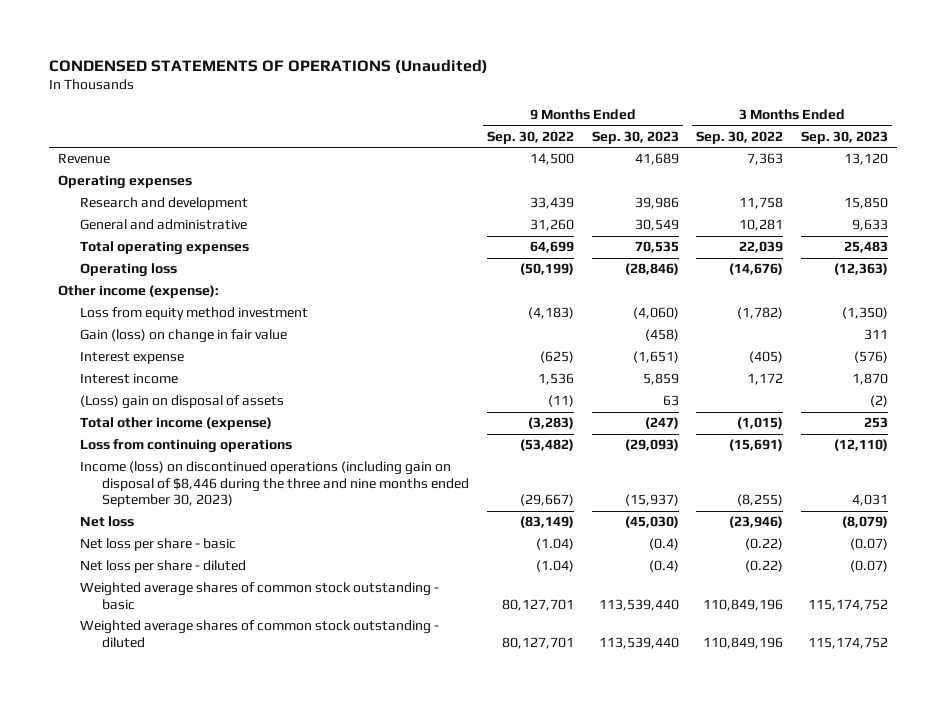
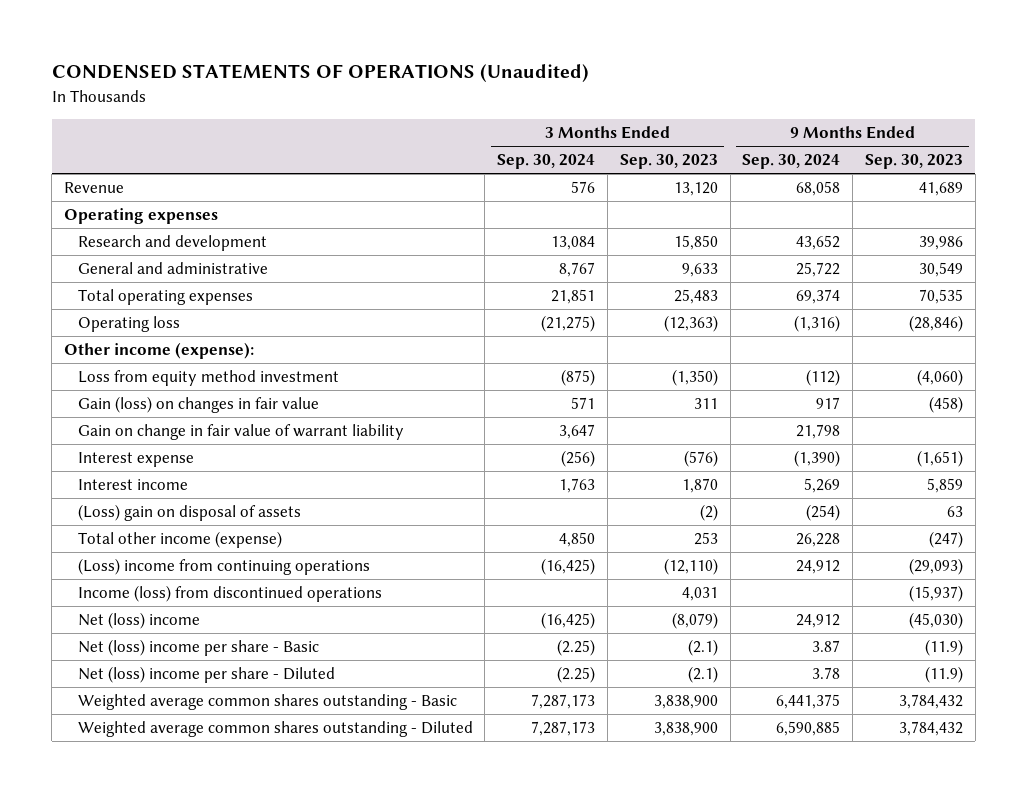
[487,130,575,144] Sep. 30, 2022 -> none
[696,130,784,144] Sep. 30, 2022 -> none
none -> [497,154,596,170] Sep. 30, 2024
none -> [742,154,841,170] Sep. 30, 2024
[80,329,288,344] Gain (loss) on change in fair value -> [77,396,319,414] Gain (loss) on changes in fair value
none -> [77,424,404,441] Gain on change in fair value of warrant liability
[80,439,293,454] Loss from continuing operations -> [77,558,370,576] (Loss) income from continuing operations
[80,461,470,508] Income (loss) on discontinued operations (including gain on disposal of $8,446 during the three and nine months ended September 30, 2023) -> [77,585,382,603] Income (loss) from discontinued operations
[80,516,135,528] Net loss -> [77,612,200,630] Net (loss) income
[80,538,237,552] Net loss per share - basic -> [77,639,319,657] Net (loss) income per share - Basic
[648,538,679,551] (0.4) -> [925,639,964,657] (11.9)
[850,538,889,551] (0.07) -> [687,639,718,657] (2.1)
[80,560,247,574] Net loss per share - diluted -> [77,666,335,684] Net (loss) income per share - Diluted
[648,560,679,573] (0.4) -> [925,666,964,684] (11.9)
[850,560,889,573] (0.07) -> [687,666,718,684] (2.1)
[80,582,440,610] Weighted average shares of common stock outstanding - basic -> [77,694,457,711] Weighted average common shares outstanding - Basic
[598,598,679,611] 113,539,440 -> [899,694,964,710] 3,784,432
[808,598,889,611] 115,174,752 -> [653,695,718,710] 3,838,900
[80,620,440,648] Weighted average shares of common stock outstanding - diluted -> [77,721,473,738] Weighted average common shares outstanding - Diluted
[598,636,679,649] 113,539,440 -> [899,721,964,737] 3,784,432
[808,636,889,649] 115,174,752 -> [653,722,718,737] 3,838,900

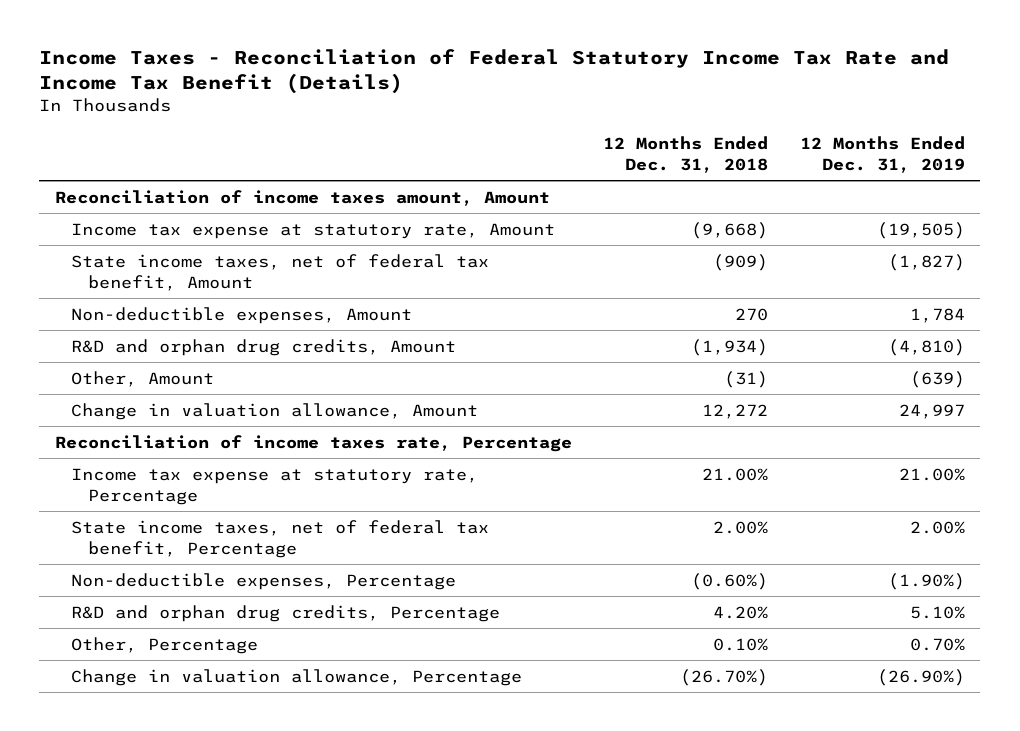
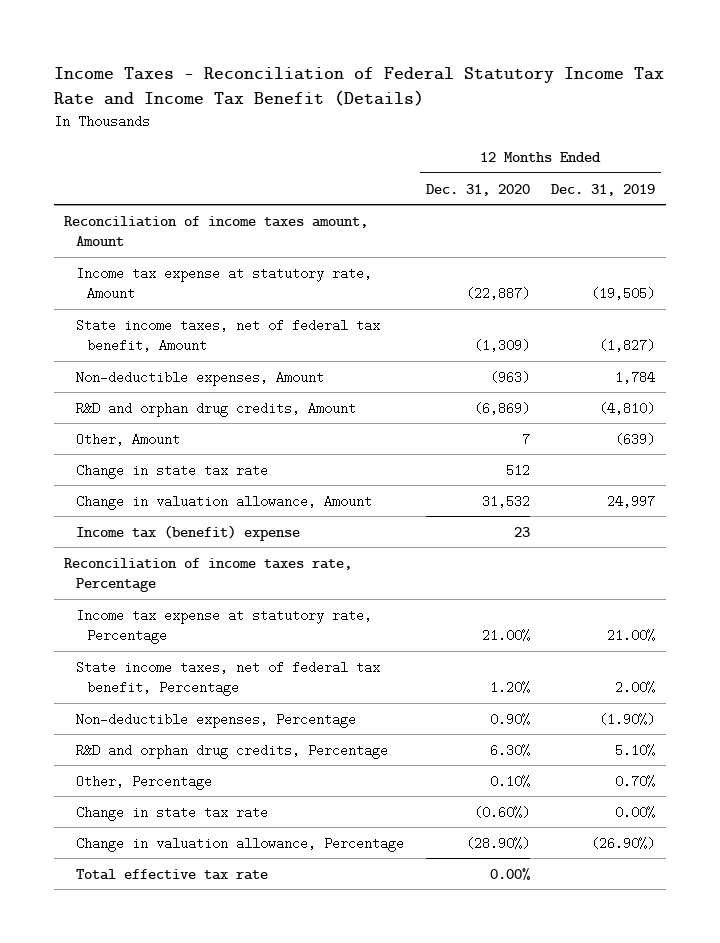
[603,136,769,173] 12 Months Ended Dec. 31, 2018 -> none
none -> [425,183,530,196] Dec. 31, 2020
none -> [75,463,268,479] Change in state tax rate
none -> [75,524,300,541] Income tax (benefit) expense
none -> [75,805,268,821] Change in state tax rate
none -> [75,868,268,880] Total effective tax rate

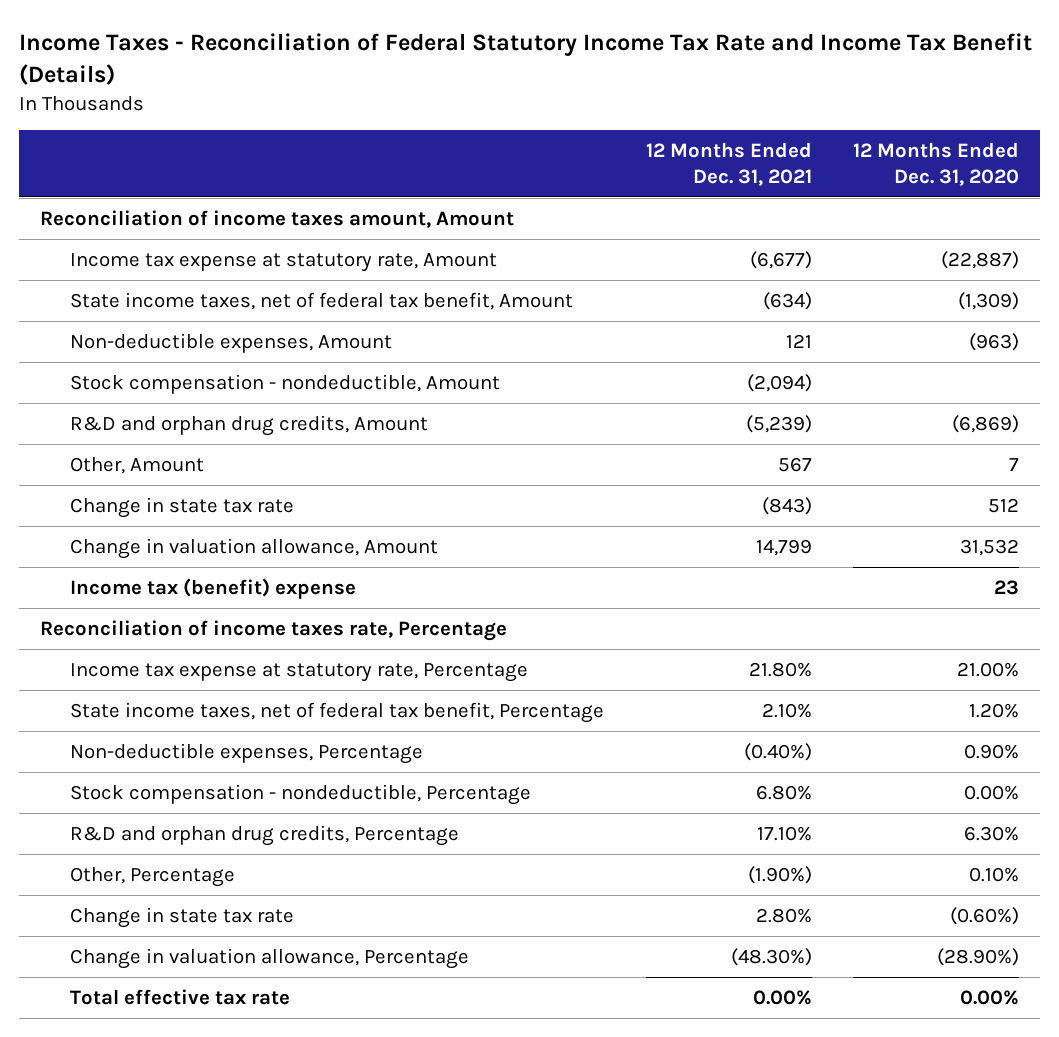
[551,183,656,196] Dec. 31, 2019 -> none
none -> [645,141,812,186] 12 Months Ended Dec. 31, 2021
none -> [69,373,500,394] Stock compensation - nondeductible, Amount
none -> [69,783,531,805] Stock compensation - nondeductible, Percentage

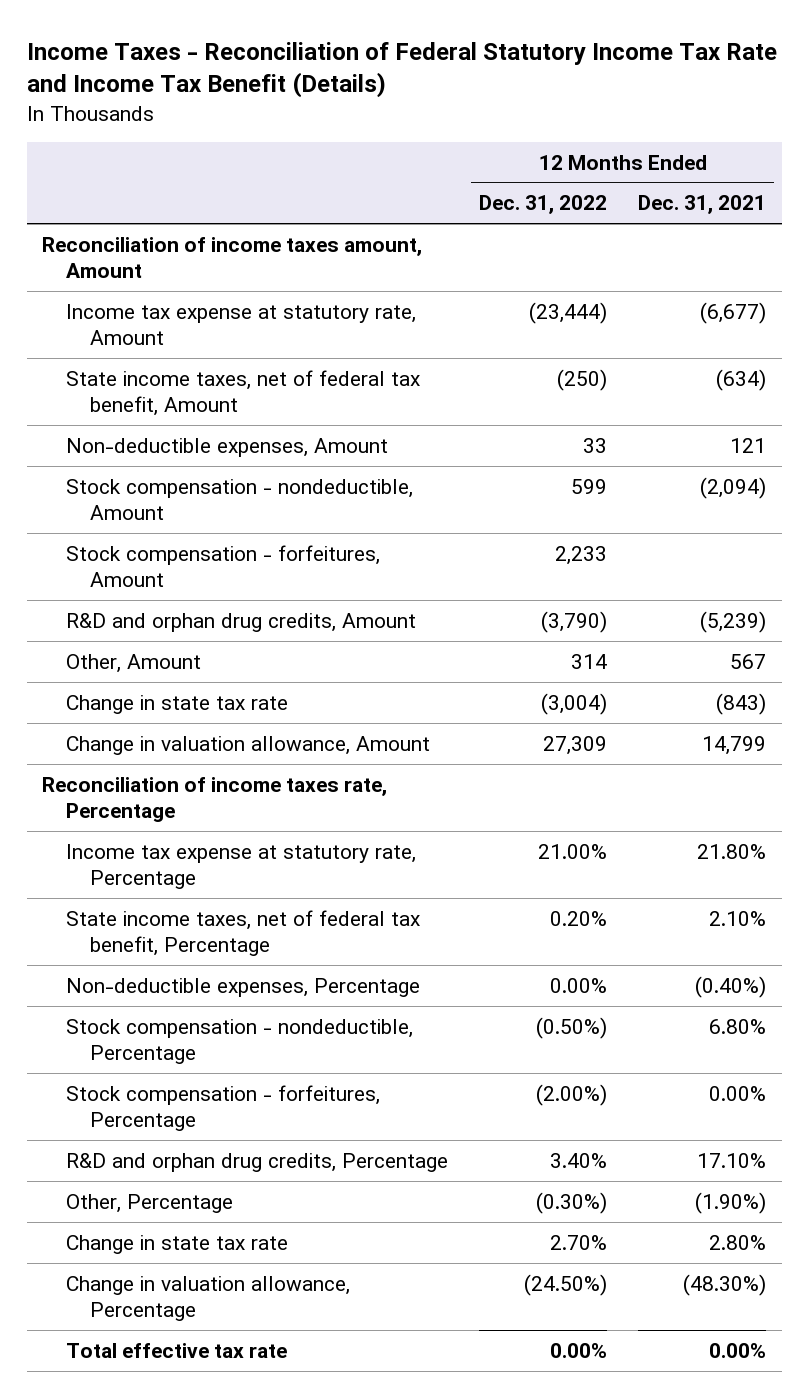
[853,141,1020,186] 12 Months Ended Dec. 31, 2020 -> none
none -> [479,195,608,215] Dec. 31, 2022
none -> [66,544,381,588] Stock compensation - forfeitures, Amount
[69,577,356,599] Income tax (benefit) expense -> none
none -> [66,1084,381,1132] Stock compensation - forfeitures, Percentage

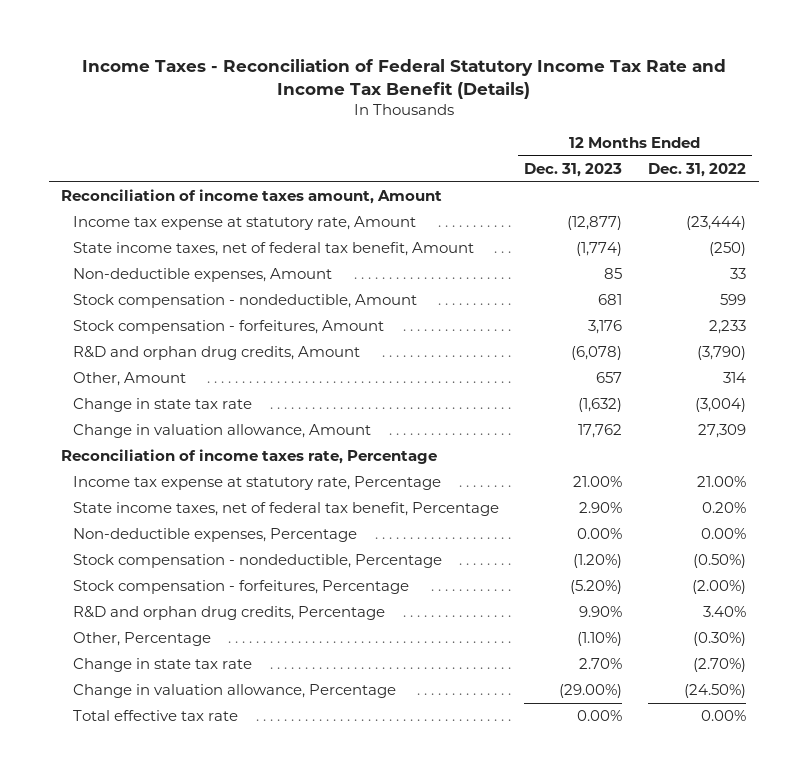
[638,195,767,215] Dec. 31, 2021 -> none
none -> [524,162,623,177] Dec. 31, 2023
[550,1234,608,1250] 2.70% -> [692,658,746,673] (2.70%)

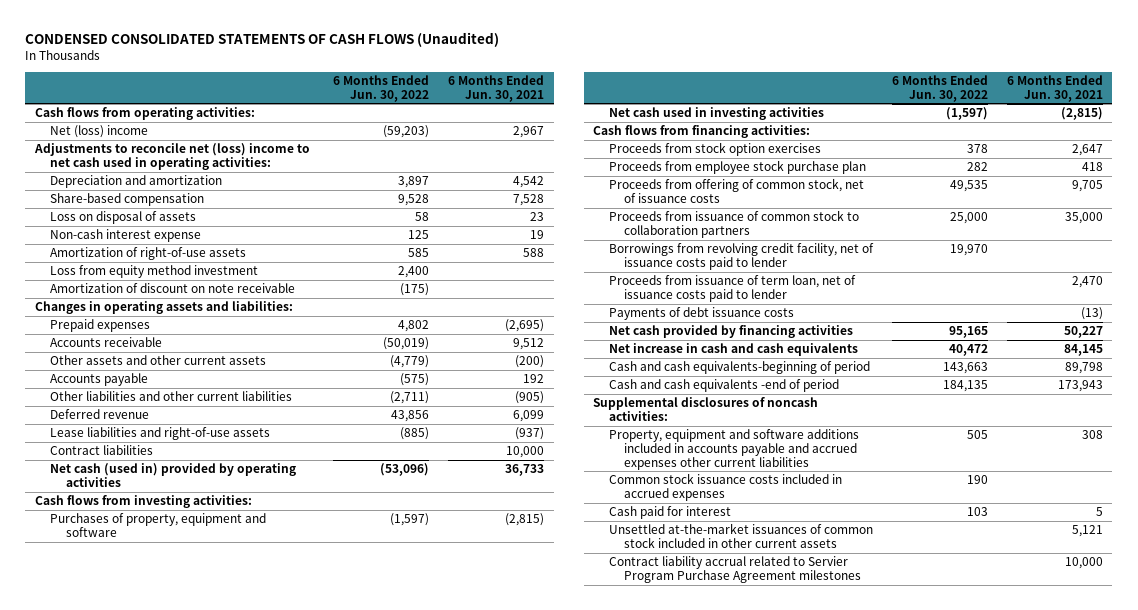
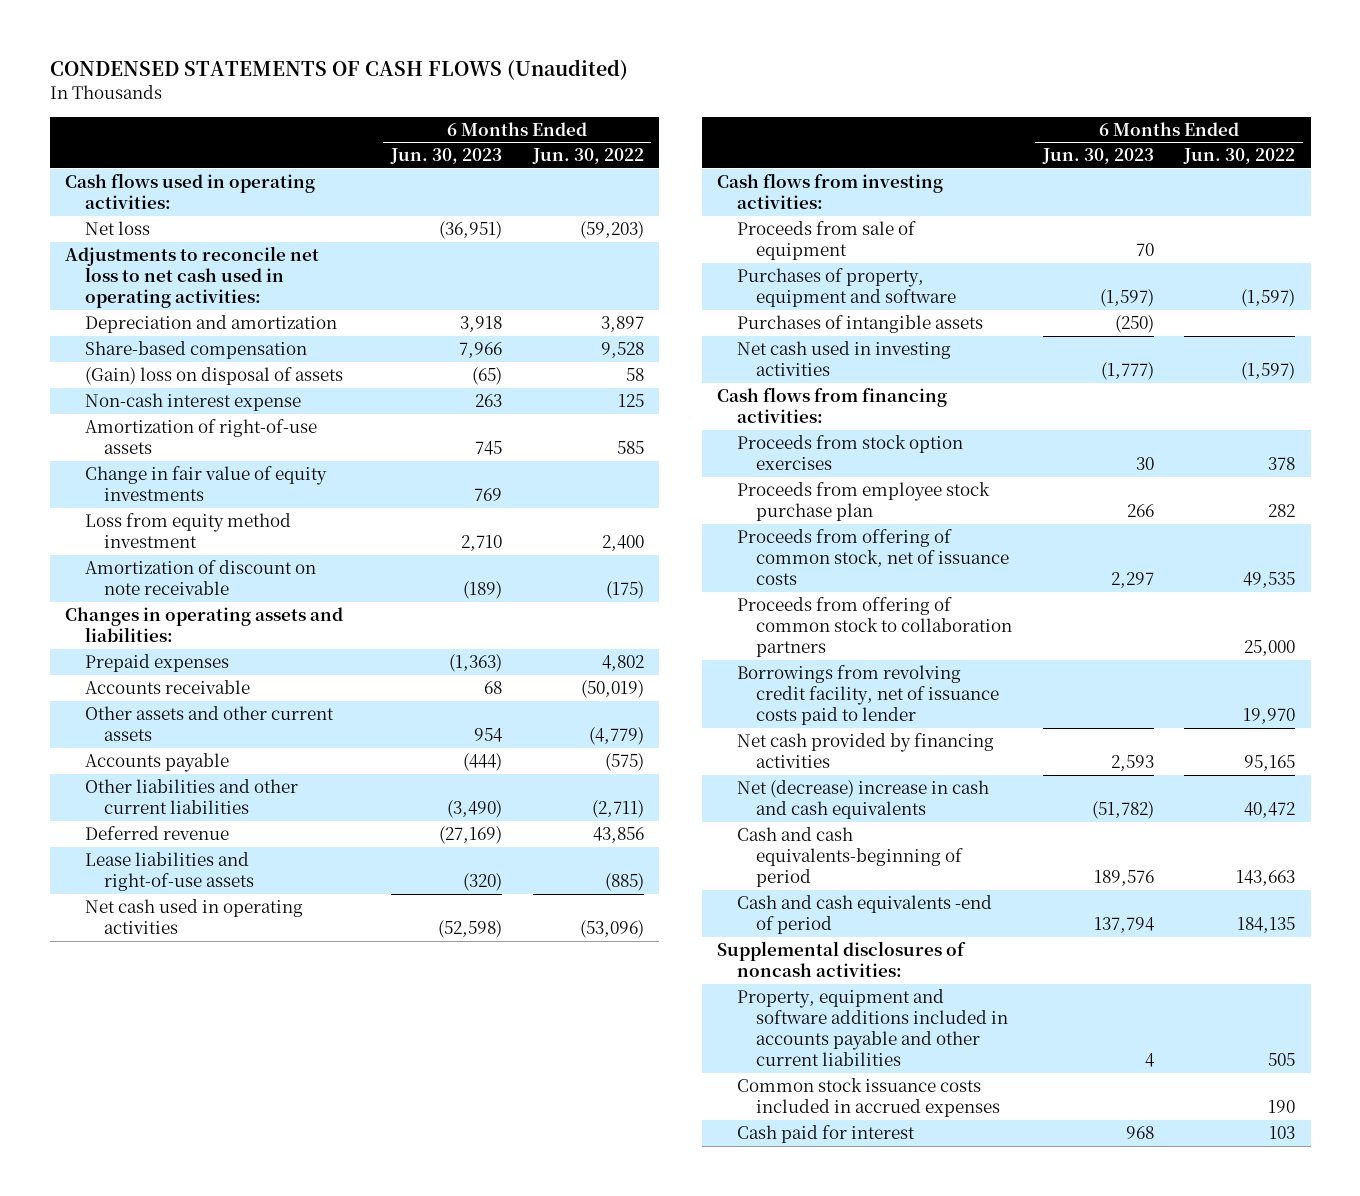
[25,31,500,47] CONDENSED CONSOLIDATED STATEMENTS OF CASH FLOWS (Unaudited) -> [49,59,628,81] CONDENSED STATEMENTS OF CASH FLOWS (Unaudited)
[448,74,545,102] 6 Months Ended Jun. 30, 2021 -> none
none -> [389,148,502,165] Jun. 30, 2023
[34,107,255,121] Cash flows from operating activities: -> [64,173,315,210] Cash flows used in operating activities:
[50,125,149,139] Net (loss) income -> [84,221,150,236] Net loss
[33,143,310,171] Adjustments to reconcile net (loss) income to net cash used in operating activities: -> [64,246,319,309] Adjustments to reconcile net loss to net cash used in operating activities:
[50,211,197,225] Loss on disposal of assets -> [84,367,343,386] (Gain) loss on disposal of assets
none -> [84,466,327,502] Change in fair value of equity investments
[50,445,154,456] Contract liabilities -> none
[50,463,297,488] Net cash (used in) provided by operating activities -> [84,899,303,935] Net cash used in operating activities
none -> [736,221,916,261] Proceeds from sale of equipment
none -> [736,315,983,334] Purchases of intangible assets
[608,210,859,239] Proceeds from issuance of common stock to collaboration partners -> [736,597,1013,658] Proceeds from offering of common stock to collaboration partners
[608,275,856,303] Proceeds from issuance of term loan, net of issuance costs paid to lender -> none
[608,307,794,321] Payments of debt issuance costs -> none
[608,343,858,357] Net increase in cash and cash equivalents -> [736,780,989,820] Net (decrease) increase in cash and cash equivalents
[608,429,859,470] Property, equipment and software additions included in accounts payable and accrued expenses other current liabilities -> [736,989,1009,1067] Property, equipment and software additions included in accounts payable and other current liabilities
[608,523,873,549] Unsettled at-the-market issuances of common stock included in other current assets -> none
[608,556,862,584] Contract liability accrual related to Servier Program Purchase Agreement milestones -> none

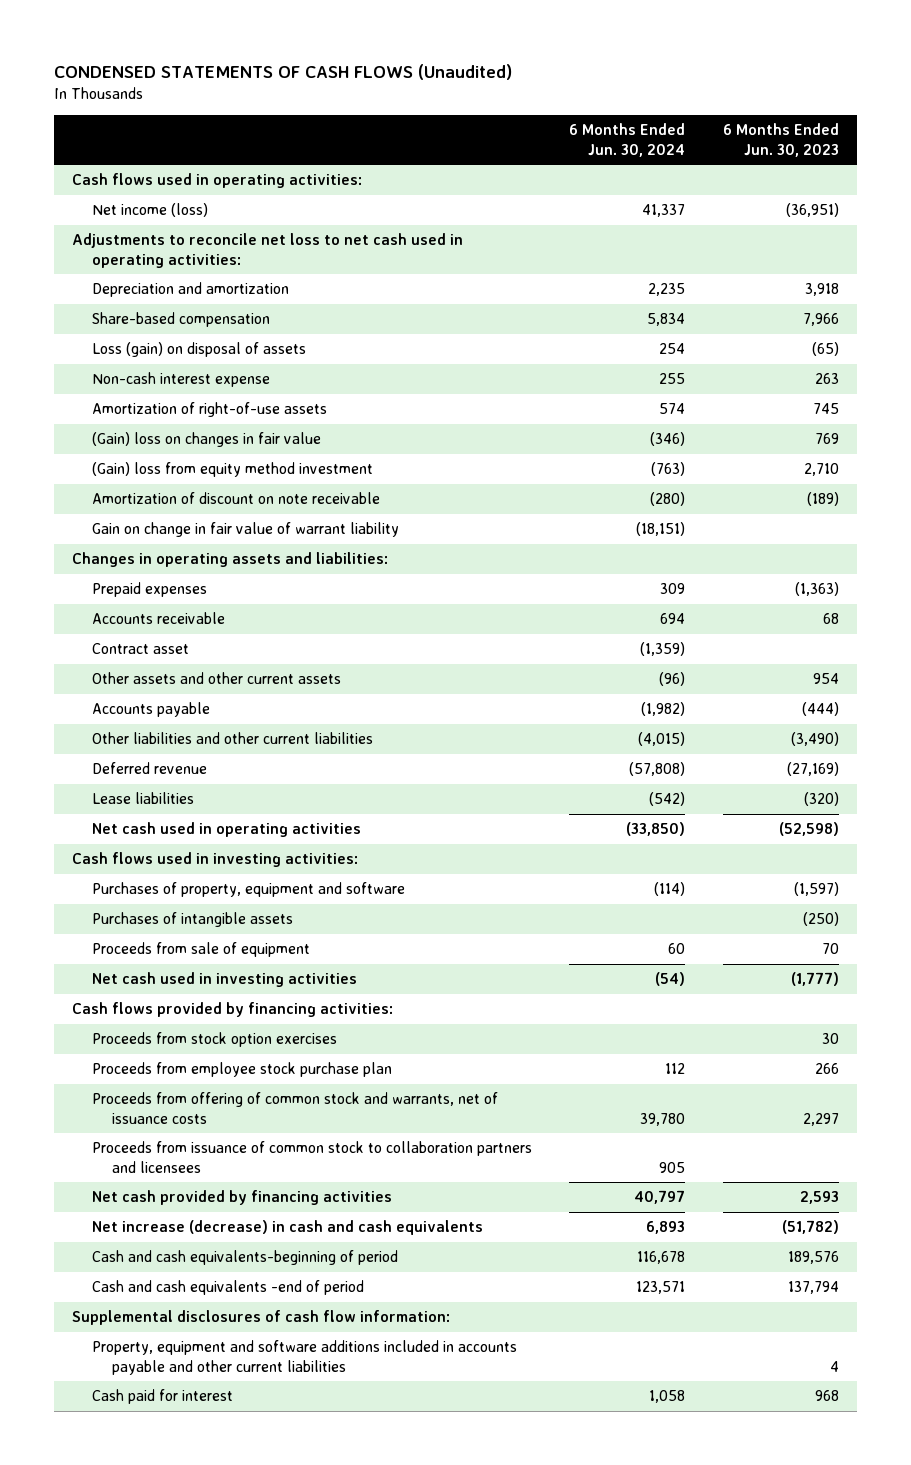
[531,148,644,165] Jun. 30, 2022 -> none
none -> [569,122,686,157] 6 Months Ended Jun. 30, 2024
[84,221,150,236] Net loss -> [91,203,208,218] Net income (loss)
[84,367,343,386] (Gain) loss on disposal of assets -> [91,342,306,358] Loss (gain) on disposal of assets
[84,466,327,502] Change in fair value of equity investments -> [91,432,321,448] (Gain) loss on changes in fair value
[84,513,291,549] Loss from equity method investment -> [91,462,373,478] (Gain) loss from equity method investment
none -> [91,522,399,538] Gain on change in fair value of warrant liability
none -> [91,643,189,655] Contract asset
[84,852,255,892] Lease liabilities and right-of-use assets -> none
none -> [91,792,194,805] Lease liabilities
[716,173,943,210] Cash flows from investing activities: -> [72,852,359,868] Cash flows used in investing activities:
[736,221,916,261] Proceeds from sale of equipment -> [91,942,310,958] Proceeds from sale of equipment
[716,387,947,424] Cash flows from financing activities: -> [72,1002,394,1018] Cash flows provided by financing activities:
[736,665,1000,726] Borrowings from revolving credit facility, net of issuance costs paid to lender -> none
[736,529,1010,586] Proceeds from offering of common stock, net of issuance costs -> [91,1092,498,1124] Proceeds from offering of common stock and warrants, net of issuance costs
[736,597,1013,658] Proceeds from offering of common stock to collaboration partners -> [91,1141,532,1173] Proceeds from issuance of common stock to collaboration partners and licensees
[736,780,989,820] Net (decrease) increase in cash and cash equivalents -> [91,1220,483,1236] Net increase (decrease) in cash and cash equivalents
[716,941,966,978] Supplemental disclosures of noncash activities: -> [72,1310,451,1326] Supplemental disclosures of cash flow information:
[736,1078,1001,1118] Common stock issuance costs included in accrued expenses -> none

